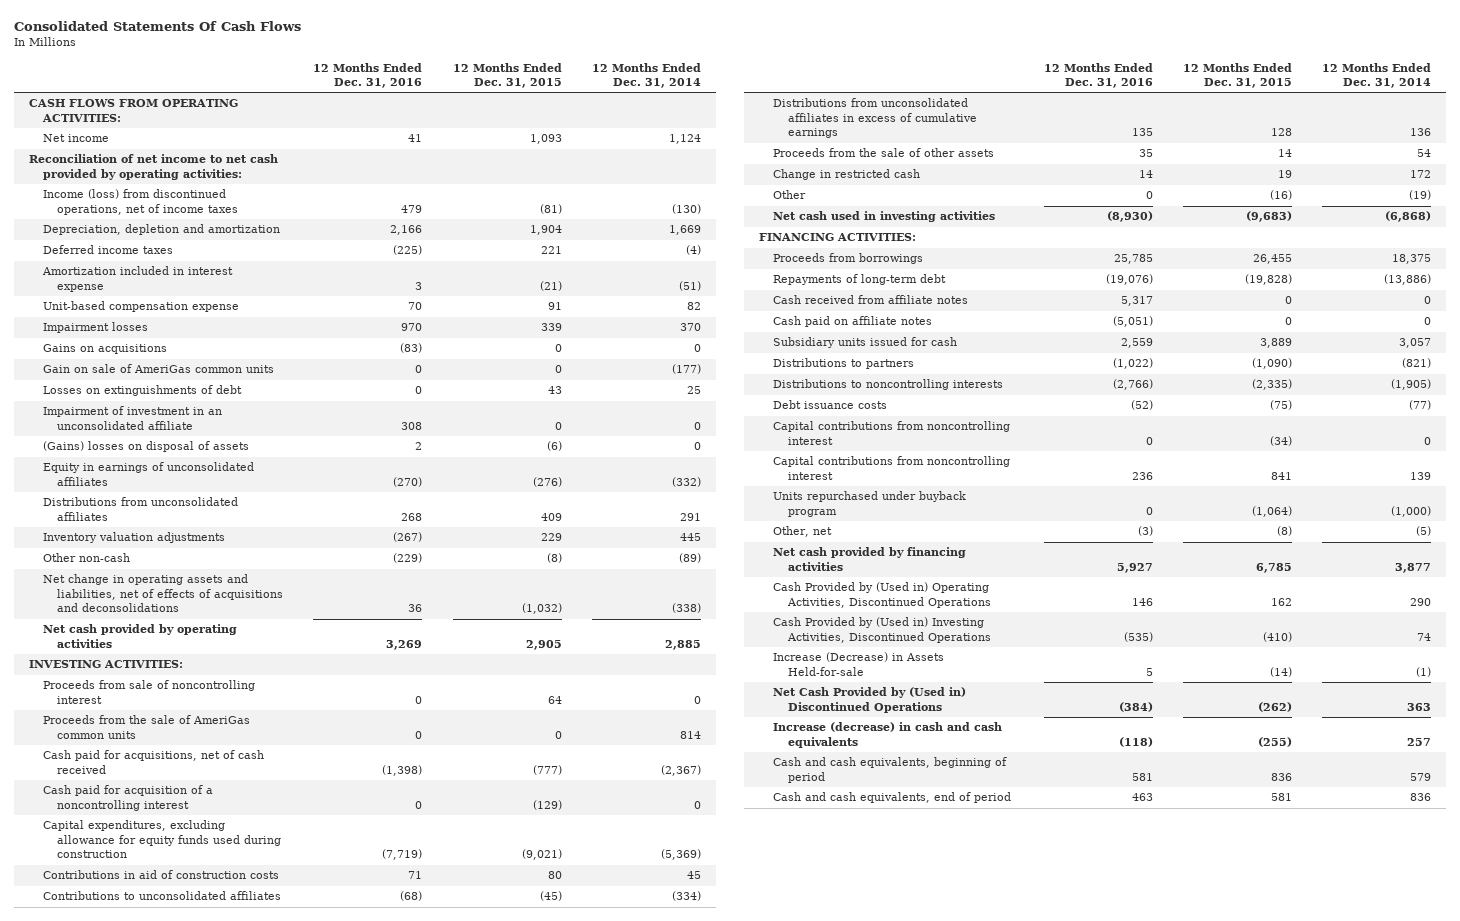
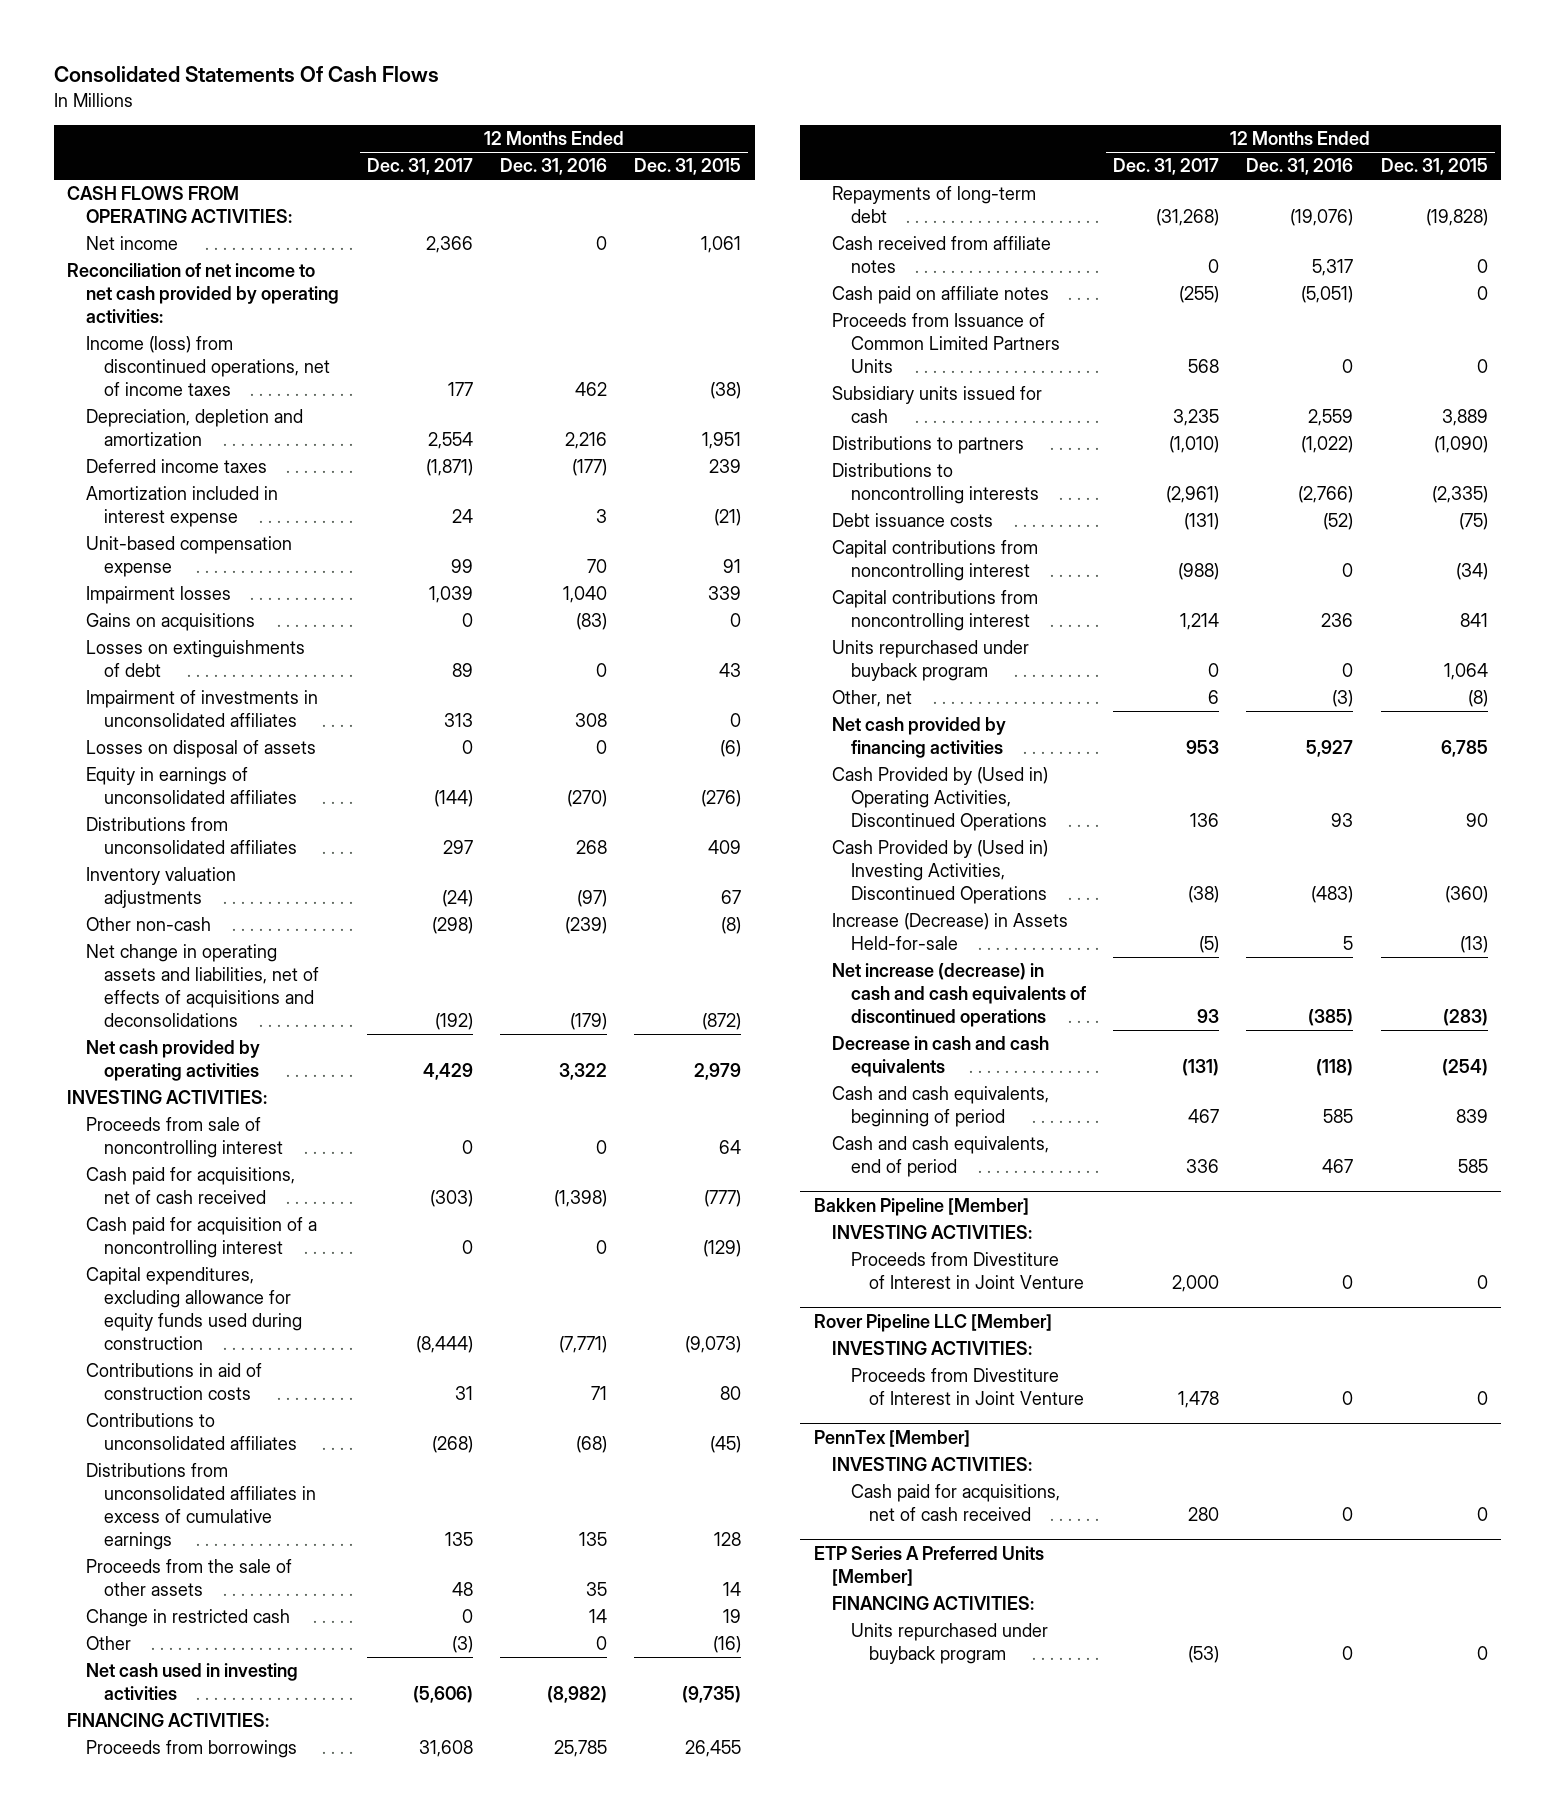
[591,62,701,89] 12 Months Ended Dec. 31, 2014 -> none
none -> [366,158,473,176] Dec. 31, 2017
[408,134,423,143] 41 -> [595,236,607,251] 0
[529,134,562,145] 1,093 -> [701,236,742,254] 1,061
[401,204,423,213] 479 -> [574,382,607,397] 462
[539,203,562,214] (81) -> [710,382,742,400] (38)
[390,225,423,236] 2,166 -> [564,432,607,450] 2,216
[529,225,562,236] 1,904 -> [702,432,742,450] 1,951
[393,245,423,256] (225) -> [571,459,607,477] (177)
[540,246,562,255] 221 -> [709,459,742,474] 239
[401,323,423,332] 970 -> [562,586,607,604] 1,040
[42,364,274,374] Gain on sale of AmeriGas common units -> none
[42,406,222,430] Impairment of investment in an unconsolidated affiliate -> [85,690,318,728] Impairment of investments in unconsolidated affiliates
[42,441,249,453] (Gains) losses on disposal of assets -> [85,740,316,759] Losses on disposal of assets
[415,442,423,451] 2 -> [595,740,607,755] 0
[393,532,423,543] (267) -> [576,890,607,908] (97)
[540,533,562,542] 229 -> [721,890,742,905] 67
[393,553,423,564] (229) -> [564,917,607,935] (239)
[408,604,423,613] 36 -> [569,1012,607,1030] (179)
[521,603,562,615] (1,032) -> [702,1012,742,1030] (872)
[386,639,423,650] 3,269 -> [558,1063,607,1081] 3,322
[525,639,562,650] 2,905 -> [694,1063,742,1081] 2,979
[42,715,250,739] Proceeds from the sale of AmeriGas common units -> none
[382,849,423,861] (7,719) -> [558,1335,607,1353] (7,771)
[521,849,562,861] (9,021) -> [685,1335,742,1353] (9,073)
[1106,211,1153,223] (8,930) -> [546,1686,607,1704] (8,982)
[1245,211,1292,223] (9,683) -> [682,1686,742,1704] (9,735)
none -> [832,313,1060,374] Proceeds from Issuance of Common Limited Partners Units
[1251,505,1292,517] (1,064) -> [1443,663,1488,681] 1,064
[1131,597,1153,606] 146 -> [1331,813,1354,828] 93
[1270,597,1292,606] 162 -> [1465,813,1488,828] 90
[1123,631,1153,642] (535) -> [1311,886,1354,904] (483)
[1262,631,1292,642] (410) -> [1444,886,1488,904] (360)
[1269,666,1292,677] (14) -> [1459,936,1488,954] (13)
[773,687,967,713] Net Cash Provided by (Used in) Discontinued Operations -> [832,963,1086,1028] Net increase (decrease) in cash and cash equivalents of discontinued operations
[1118,701,1153,712] (384) -> [1308,1009,1354,1027] (385)
[1257,701,1292,712] (262) -> [1442,1009,1488,1027] (283)
[773,722,1003,748] Increase (decrease) in cash and cash equivalents -> [832,1036,1050,1078] Decrease in cash and cash equivalents
[1257,736,1292,747] (255) -> [1441,1059,1488,1077] (254)
[1131,772,1153,781] 581 -> [1323,1109,1354,1124] 585
[1270,772,1292,781] 836 -> [1455,1109,1488,1124] 839
[1131,793,1153,802] 463 -> [1322,1159,1354,1174] 467
[1270,793,1292,802] 581 -> [1457,1159,1488,1174] 585
none -> [813,1197,1029,1216] Bakken Pipeline [Member]
none -> [832,1225,1033,1240] INVESTING ACTIVITIES:
none -> [850,1252,1085,1290] Proceeds from Divestiture of Interest in Joint Venture
none -> [813,1313,1052,1332] Rover Pipeline LLC [Member]
none -> [832,1341,1033,1356] INVESTING ACTIVITIES:
none -> [850,1368,1085,1406] Proceeds from Divestiture of Interest in Joint Venture
none -> [813,1429,970,1447] PennTex [Member]
none -> [832,1457,1033,1472] INVESTING ACTIVITIES:
none -> [850,1484,1060,1522] Cash paid for acquisitions, net of cash received
none -> [813,1545,1044,1586] ETP Series A Preferred Units [Member]
none -> [832,1596,1035,1611] FINANCING ACTIVITIES:
none -> [850,1623,1048,1665] Units repurchased under buyback program

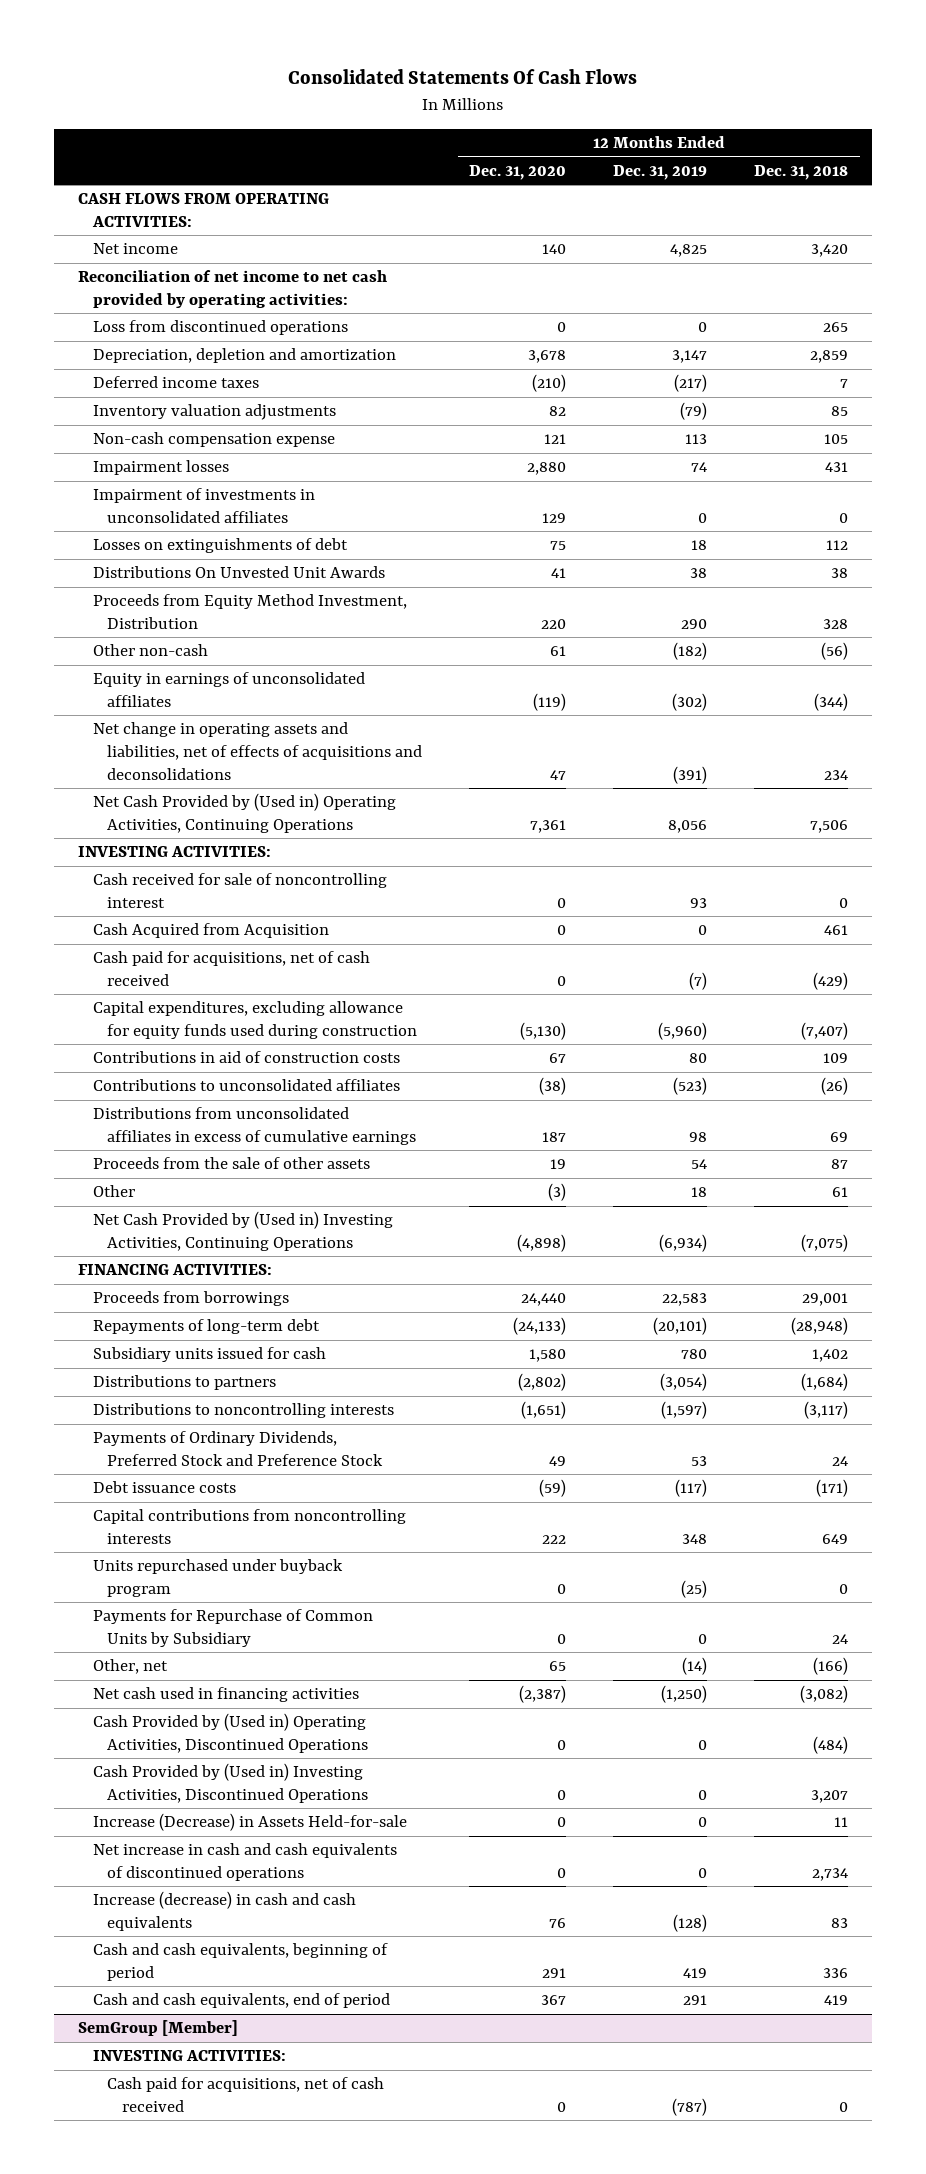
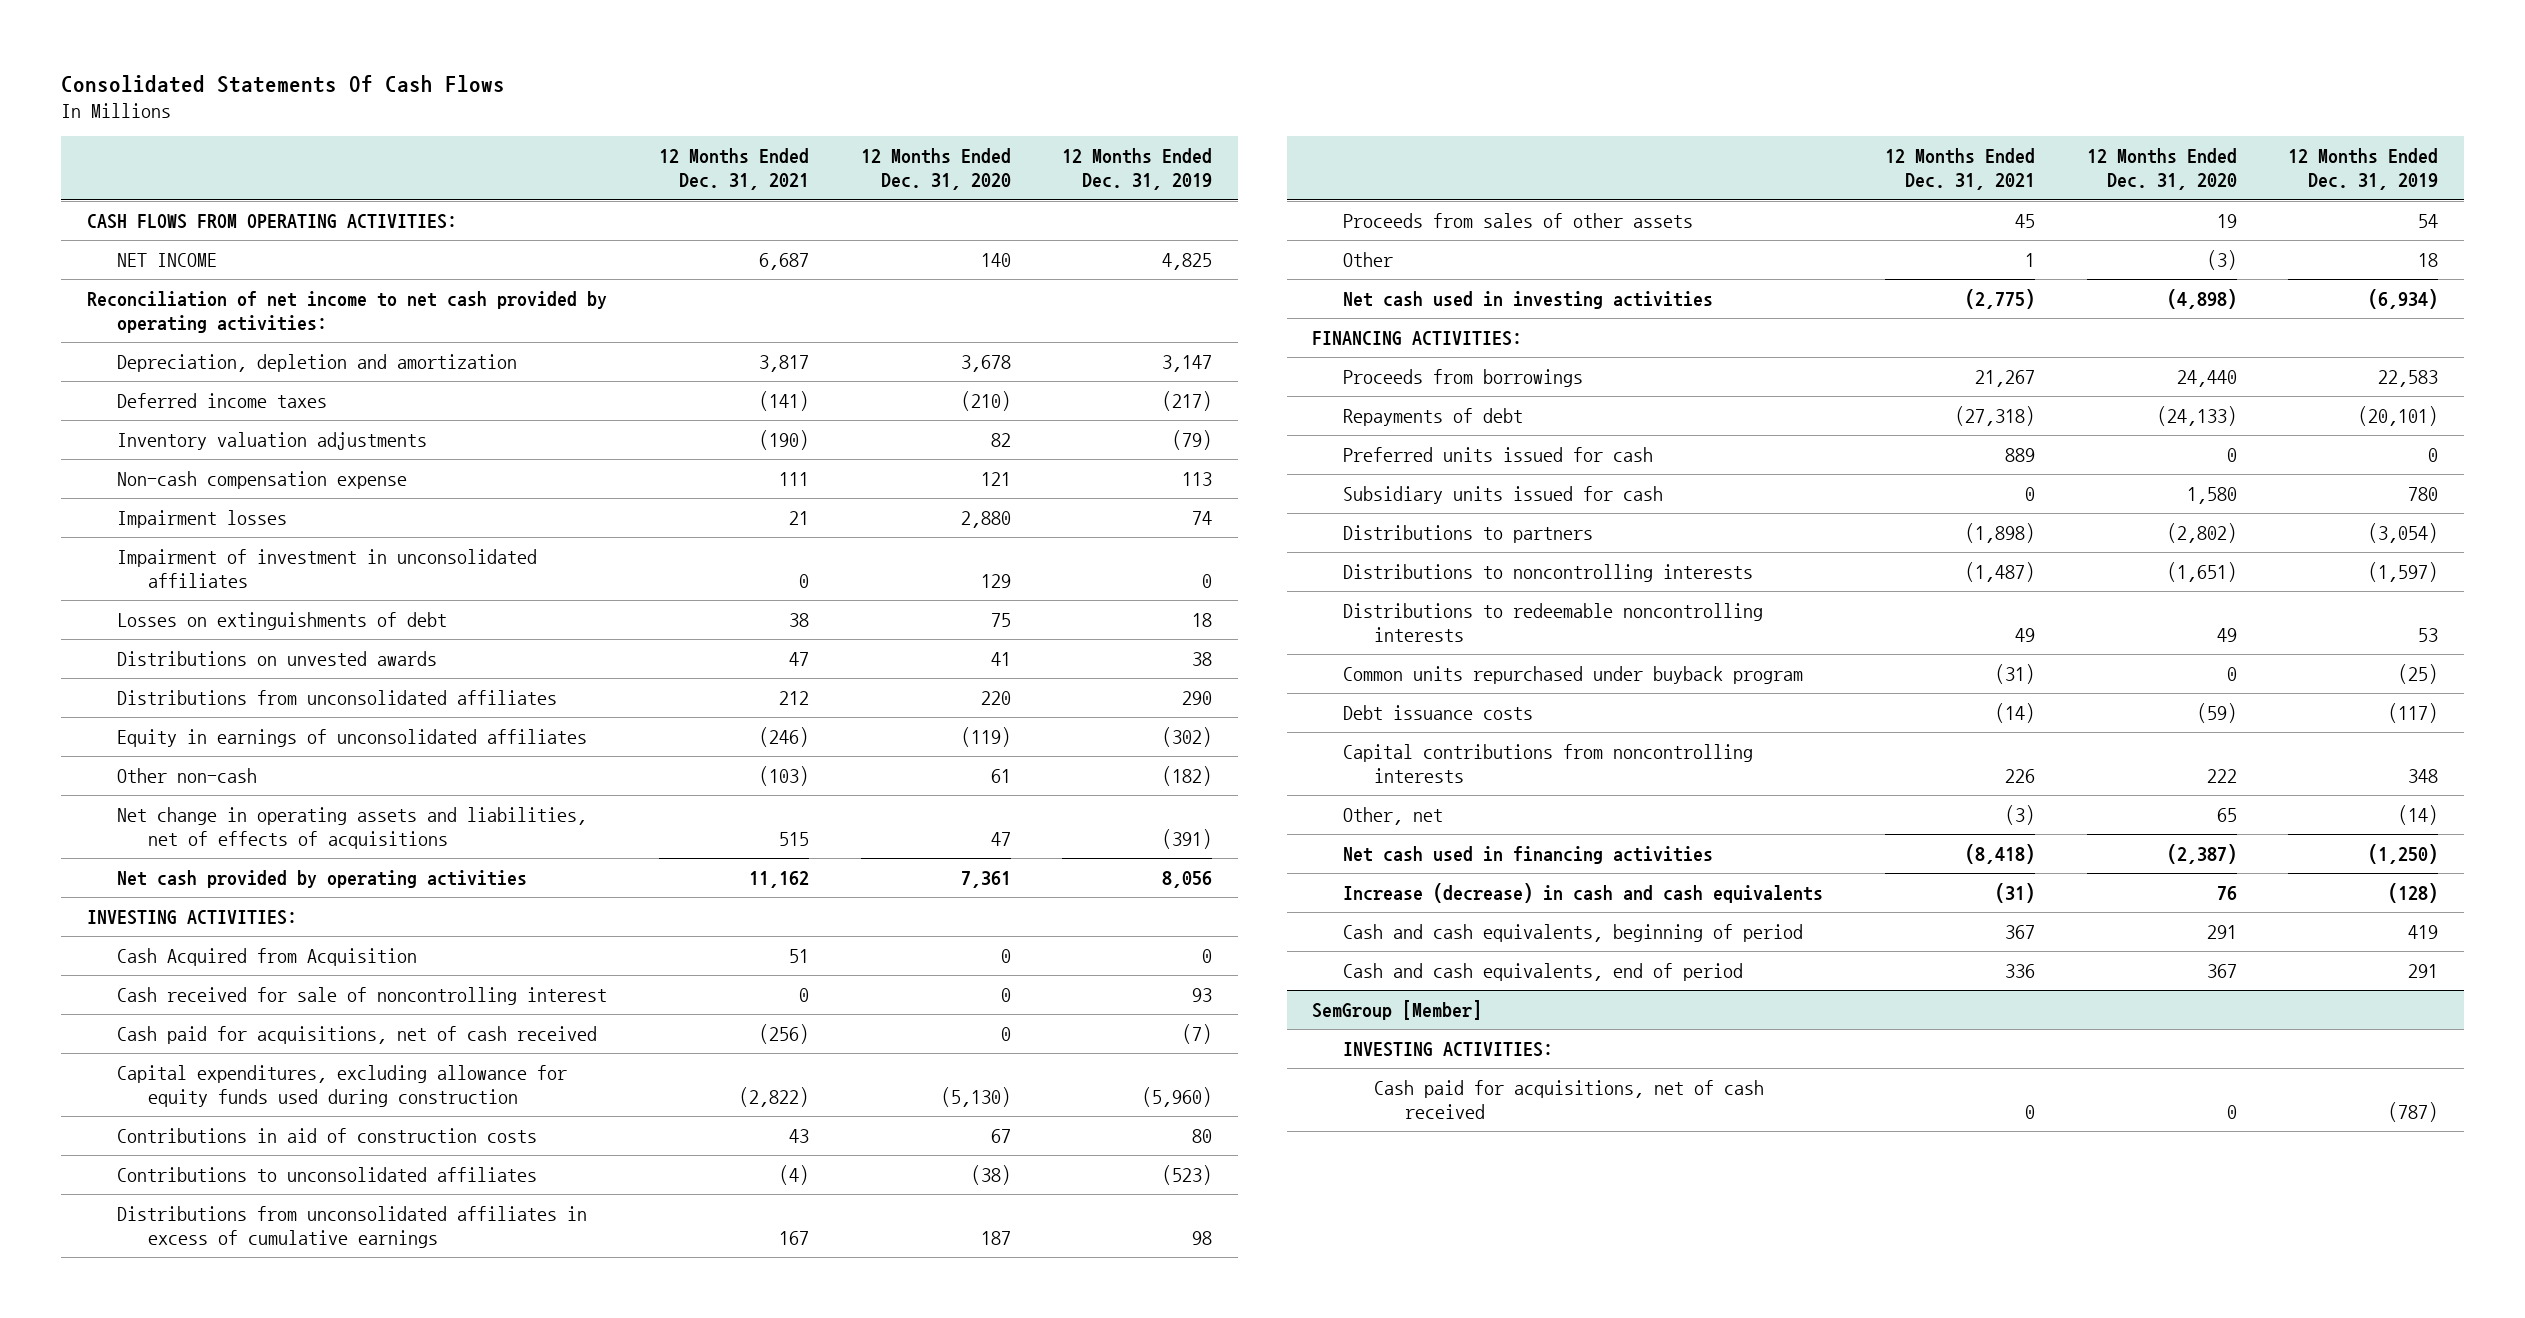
[754,164,849,180] Dec. 31, 2018 -> none
none -> [659,148,810,191] 12 Months Ended Dec. 31, 2021
[92,243,178,255] Net income -> [117,252,218,267] NET INCOME
[92,320,348,336] Loss from discontinued operations -> none
[92,488,315,524] Impairment of investments in unconsolidated affiliates -> [117,548,538,588] Impairment of investment in unconsolidated affiliates
[92,566,385,579] Distributions On Unvested Unit Awards -> [117,650,438,666] Distributions on unvested awards
[92,594,407,630] Proceeds from Equity Method Investment, Distribution -> [117,689,558,705] Distributions from unconsolidated affiliates
[92,644,208,657] Other non-cash -> [117,767,258,783] Other non-cash
[92,722,423,781] Net change in operating assets and liabilities, net of effects of acquisitions and deconsolidations -> [117,806,588,849] Net change in operating assets and liabilities, net of effects of acquisitions
[92,793,396,834] Net Cash Provided by (Used in) Operating Activities, Continuing Operations -> [117,869,528,888] Net cash provided by operating activities
[92,873,387,909] Cash received for sale of noncontrolling interest -> [117,986,608,1005] Cash received for sale of noncontrolling interest
[92,1157,370,1170] Proceeds from the sale of other assets -> [1343,212,1694,228] Proceeds from sales of other assets
[92,1211,393,1252] Net Cash Provided by (Used in) Investing Activities, Continuing Operations -> [1343,290,1714,309] Net cash used in investing activities
[92,1319,320,1335] Repayments of long-term debt -> [1343,407,1524,426] Repayments of debt
none -> [1343,446,1654,462] Preferred units issued for cash
[92,1431,384,1467] Payments of Ordinary Dividends, Preferred Stock and Preference Stock -> [1343,602,1764,642] Distributions to redeemable noncontrolling interests
none -> [1343,665,1804,684] Common units repurchased under buyback program
[92,1559,343,1598] Units repurchased under buyback program -> none
[92,1609,373,1648] Payments for Repurchase of Common Units by Subsidiary -> none
[92,1713,369,1754] Cash Provided by (Used in) Operating Activities, Discontinued Operations -> none
[92,1763,369,1804] Cash Provided by (Used in) Investing Activities, Discontinued Operations -> none
[92,1813,407,1832] Increase (Decrease) in Assets Held-for-sale -> none
[92,1843,397,1882] Net increase in cash and cash equivalents of discontinued operations -> none

